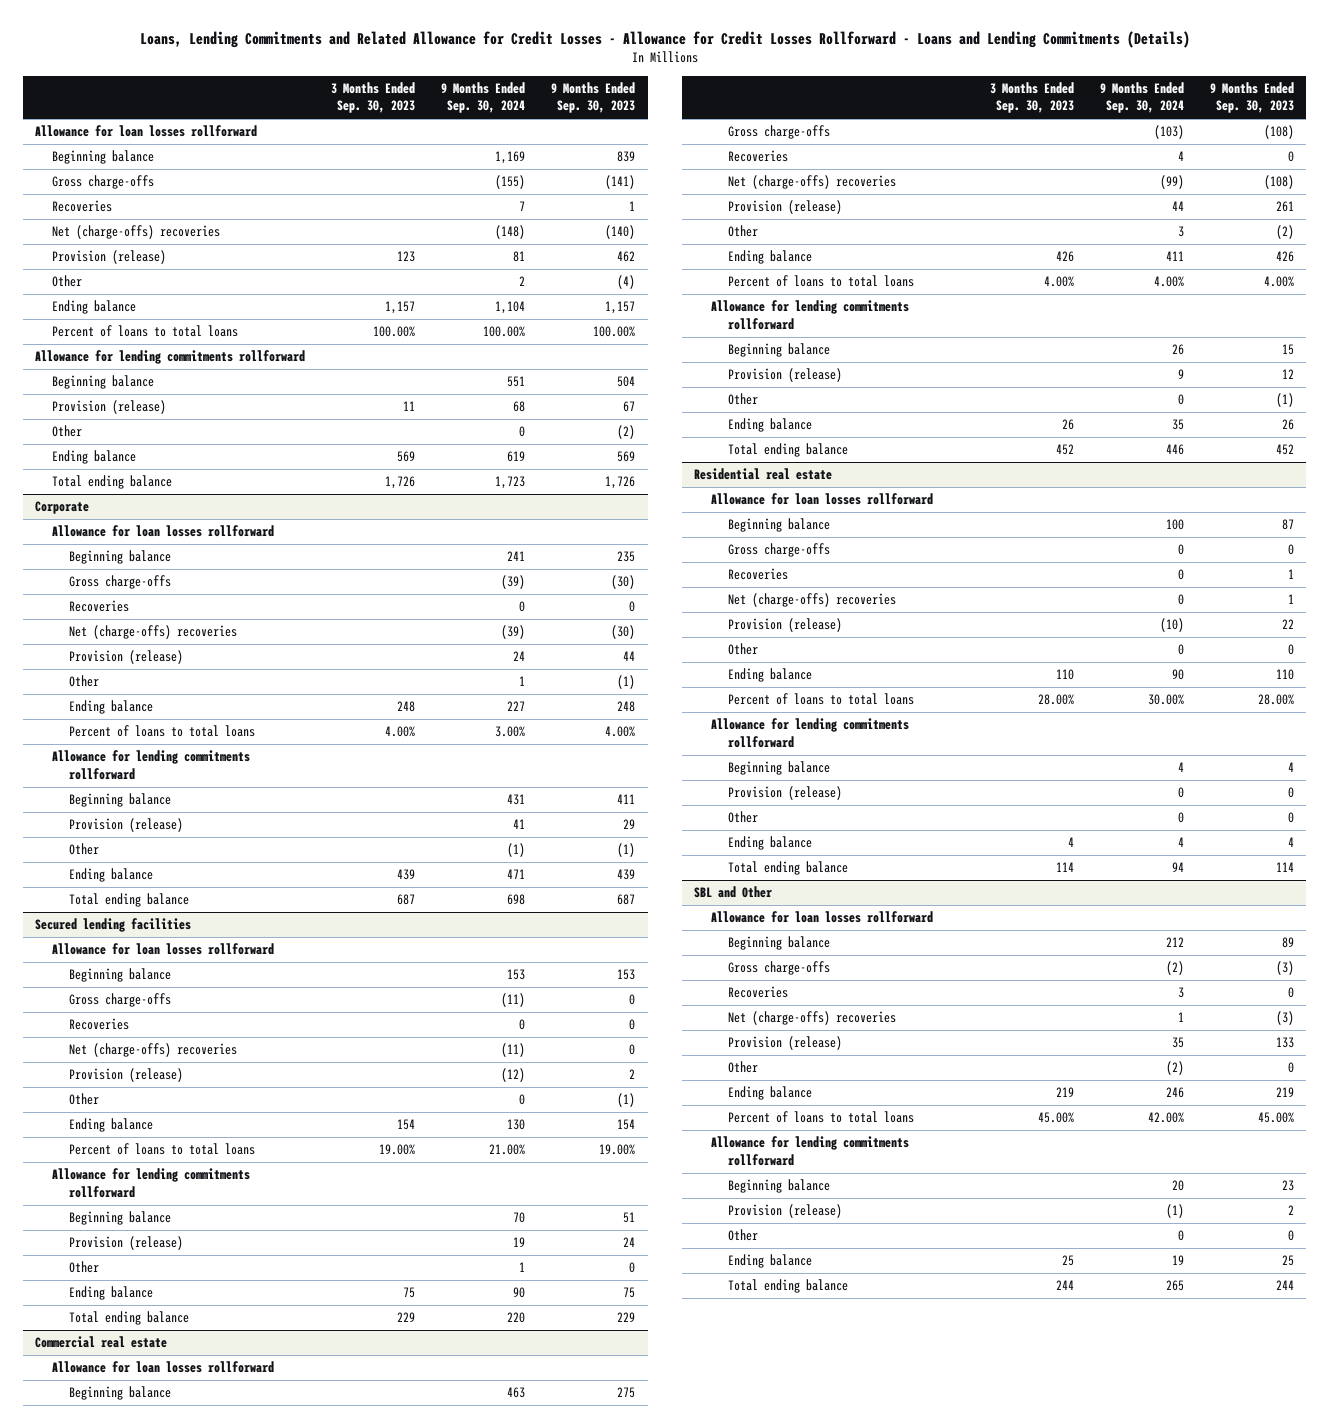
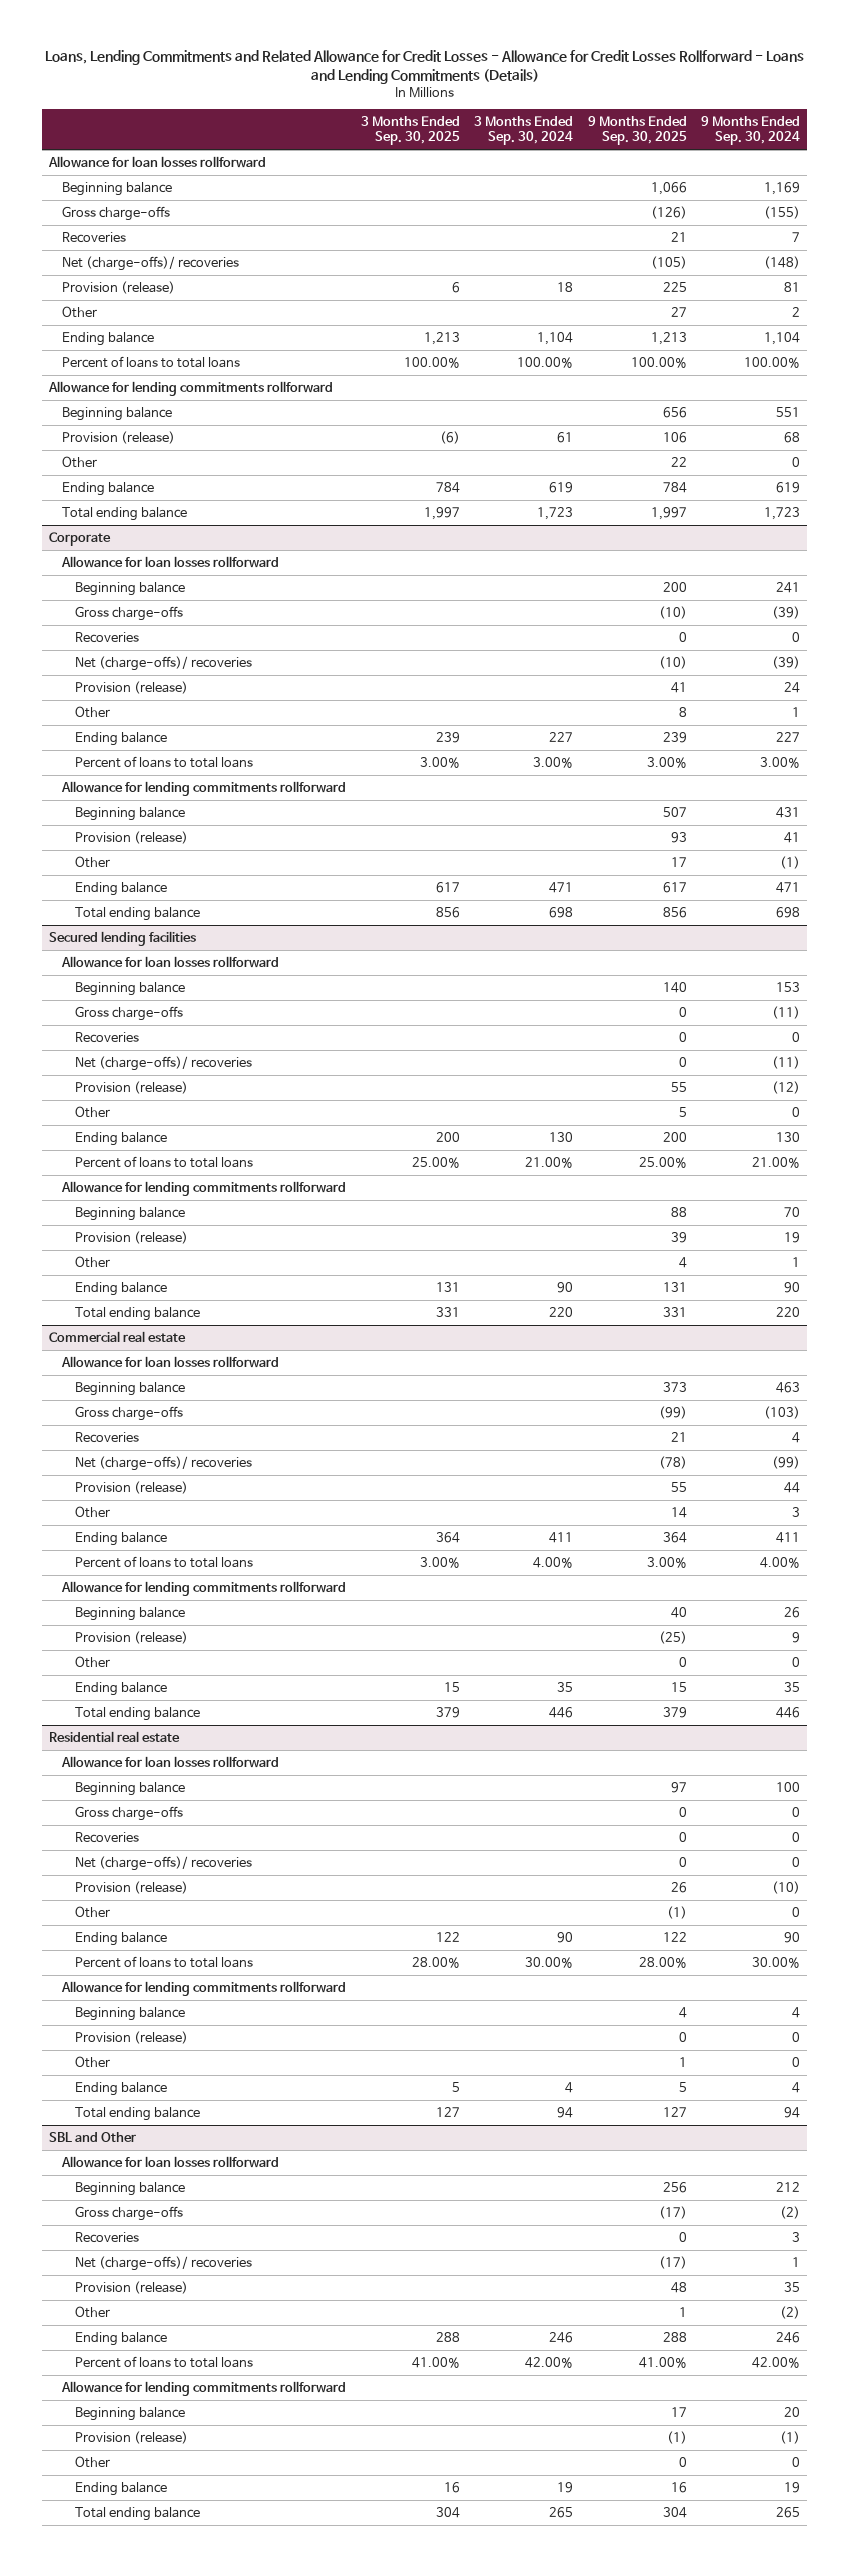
[331,82,416,114] 3 Months Ended Sep. 30, 2023 -> none
[550,82,635,114] 9 Months Ended Sep. 30, 2023 -> none
none -> [360,115,460,146] 3 Months Ended Sep. 30, 2025
none -> [474,115,574,146] 3 Months Ended Sep. 30, 2024
none -> [587,115,687,146] 9 Months Ended Sep. 30, 2025
[52,225,221,240] Net (charge-offs) recoveries -> [62,255,240,271] Net (charge-offs)/ recoveries
[68,625,237,640] Net (charge-offs) recoveries -> [75,655,253,671] Net (charge-offs)/ recoveries
[68,1043,237,1058] Net (charge-offs) recoveries -> [75,1055,253,1071] Net (charge-offs)/ recoveries
[727,175,896,190] Net (charge-offs) recoveries -> [75,1455,253,1471] Net (charge-offs)/ recoveries
[727,593,896,608] Net (charge-offs) recoveries -> [75,1855,253,1871] Net (charge-offs)/ recoveries
[727,1011,896,1026] Net (charge-offs) recoveries -> [75,2255,253,2271] Net (charge-offs)/ recoveries

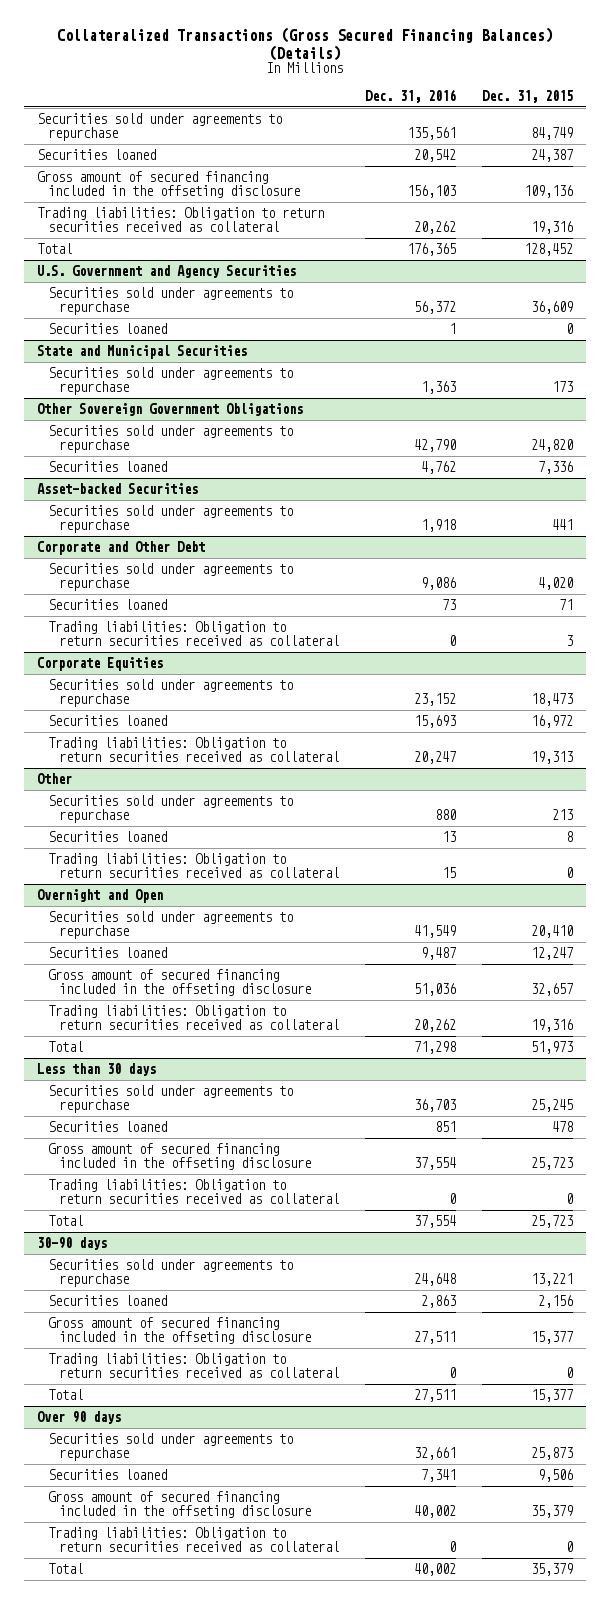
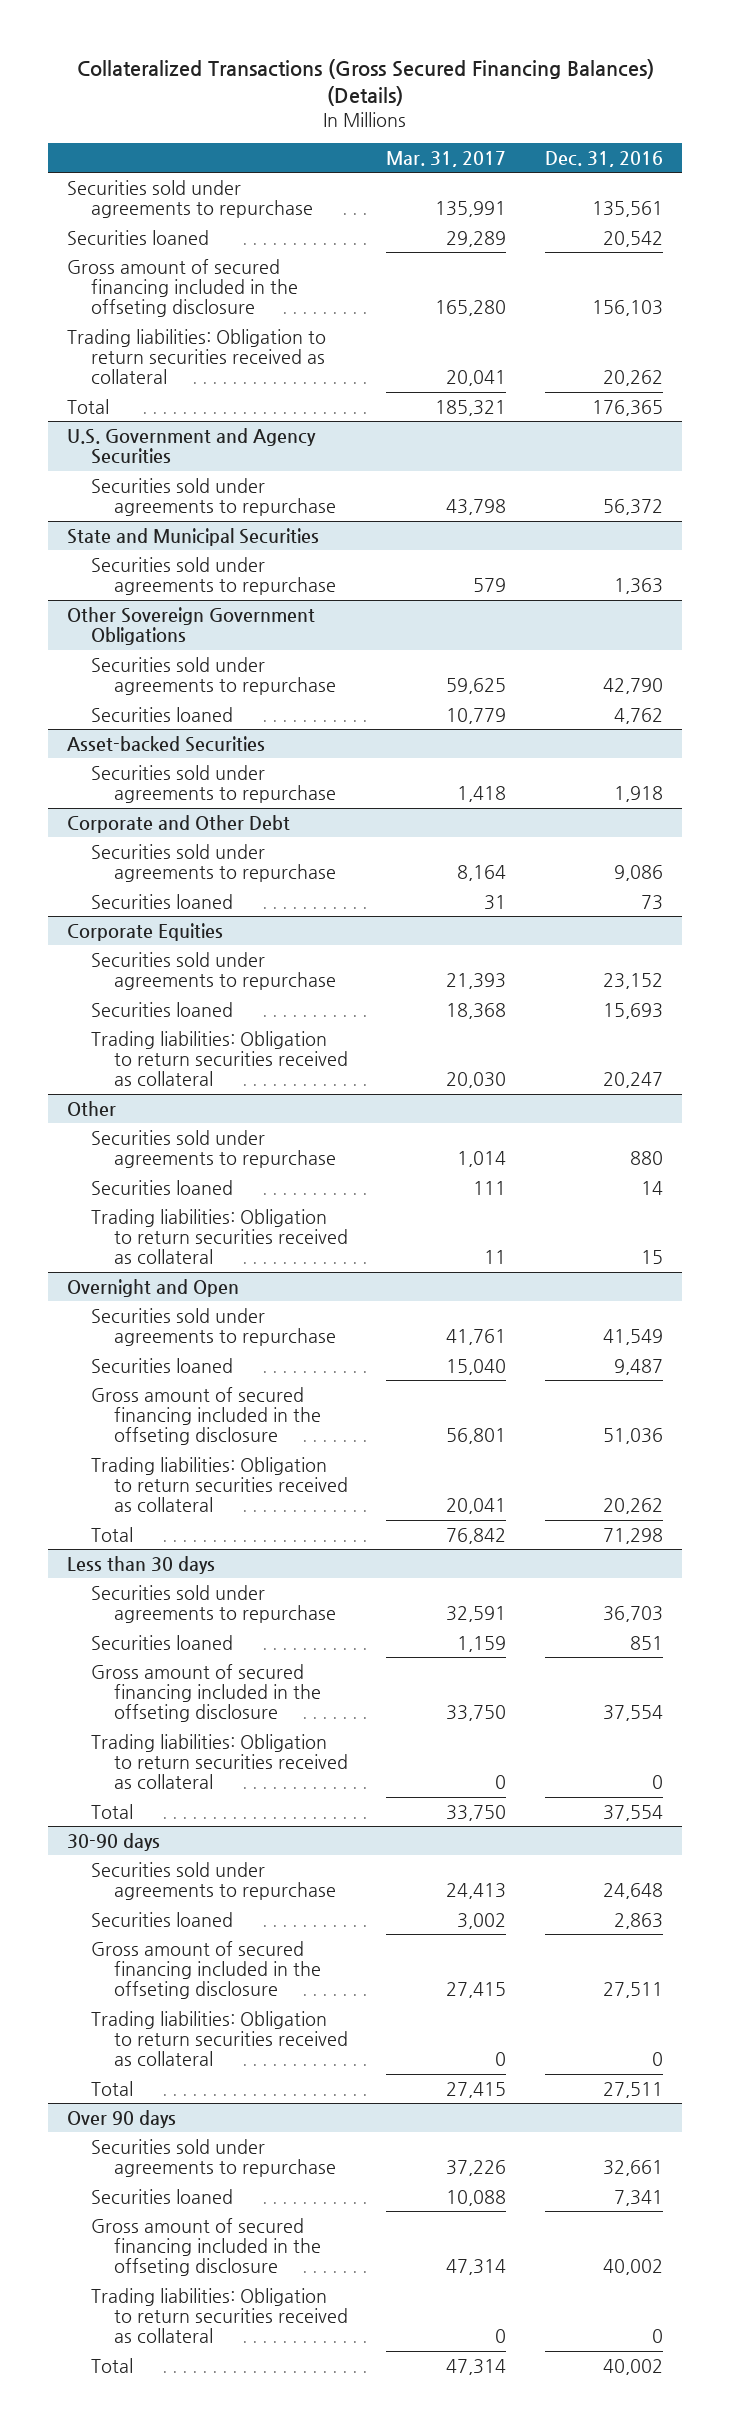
[481,89,573,103] Dec. 31, 2015 -> none
none -> [386,150,507,167] Mar. 31, 2017
[48,323,168,335] Securities loaned -> none
[48,621,340,647] Trading liabilities: Obligation to return securities received as collateral -> none
[442,831,457,843] 13 -> [640,1180,663,1195] 14

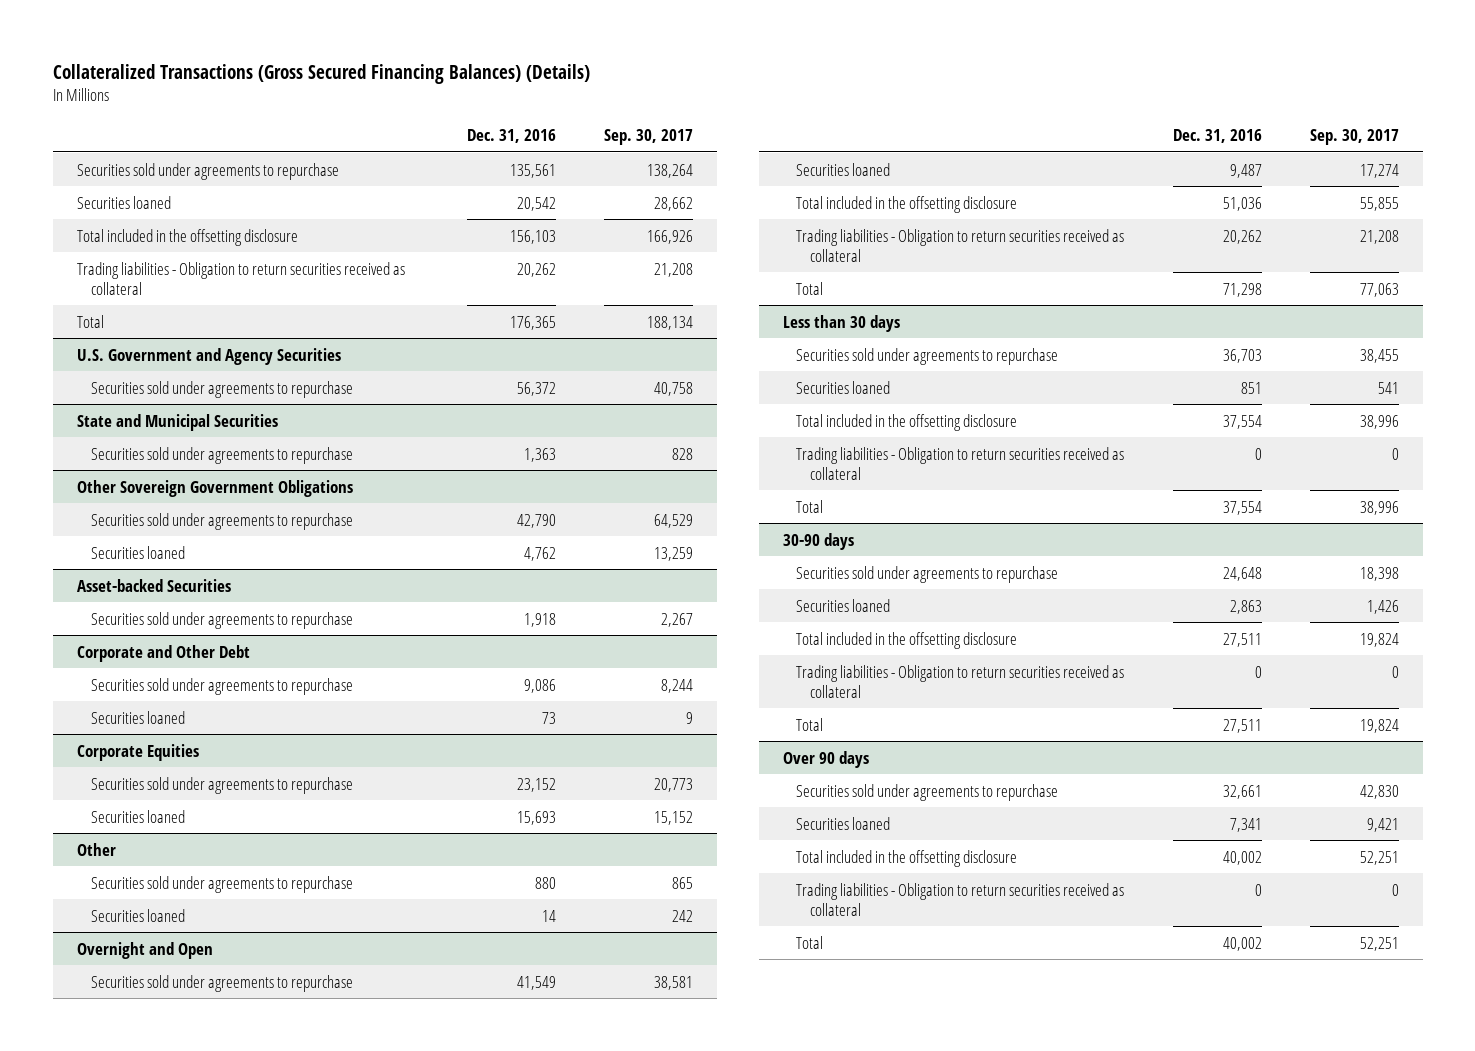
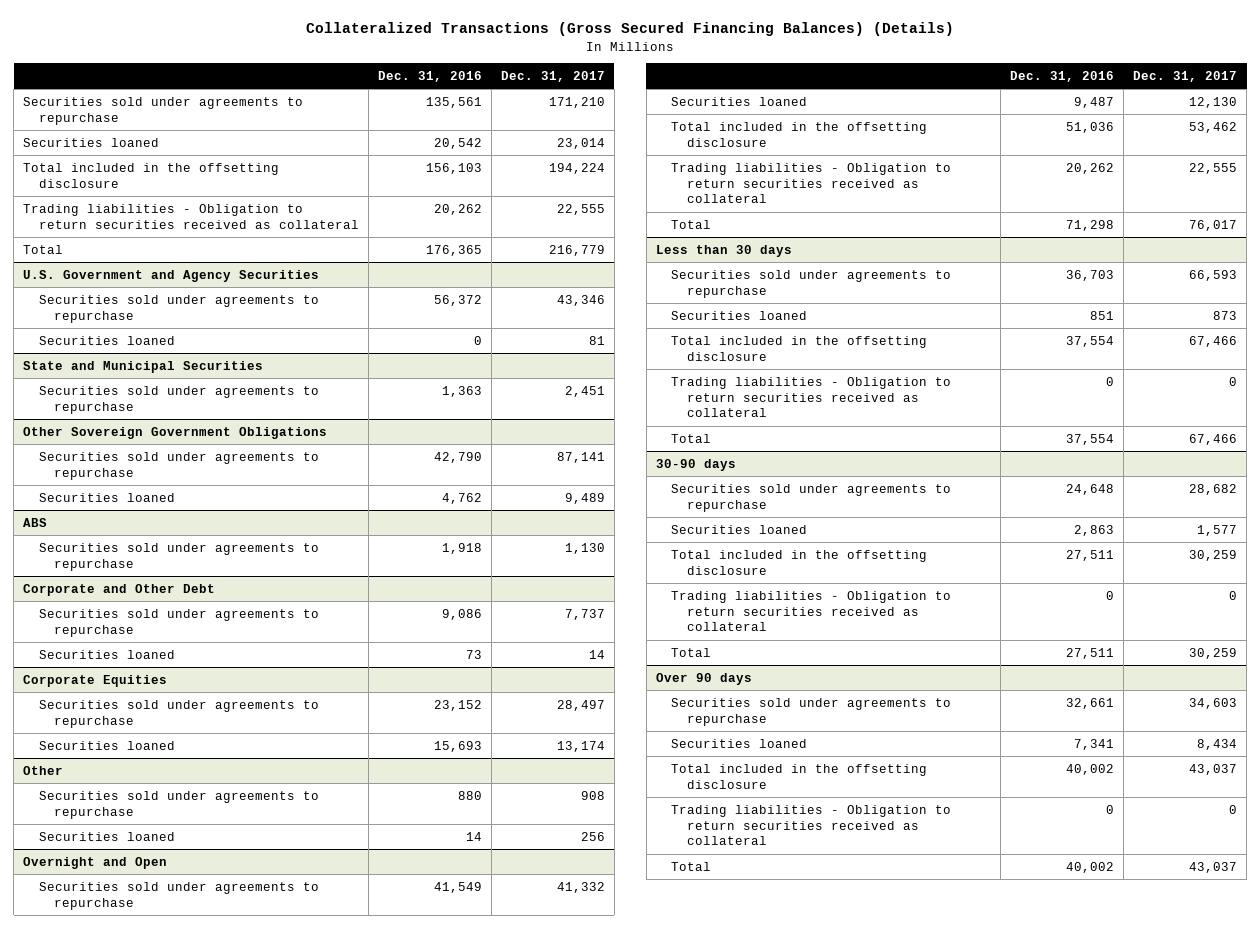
[603,128,693,145] Sep. 30, 2017 -> none
none -> [500,71,605,83] Dec. 31, 2017
none -> [38,335,175,345] Securities loaned
[76,578,231,592] Asset-backed Securities -> [23,517,48,527] ABS

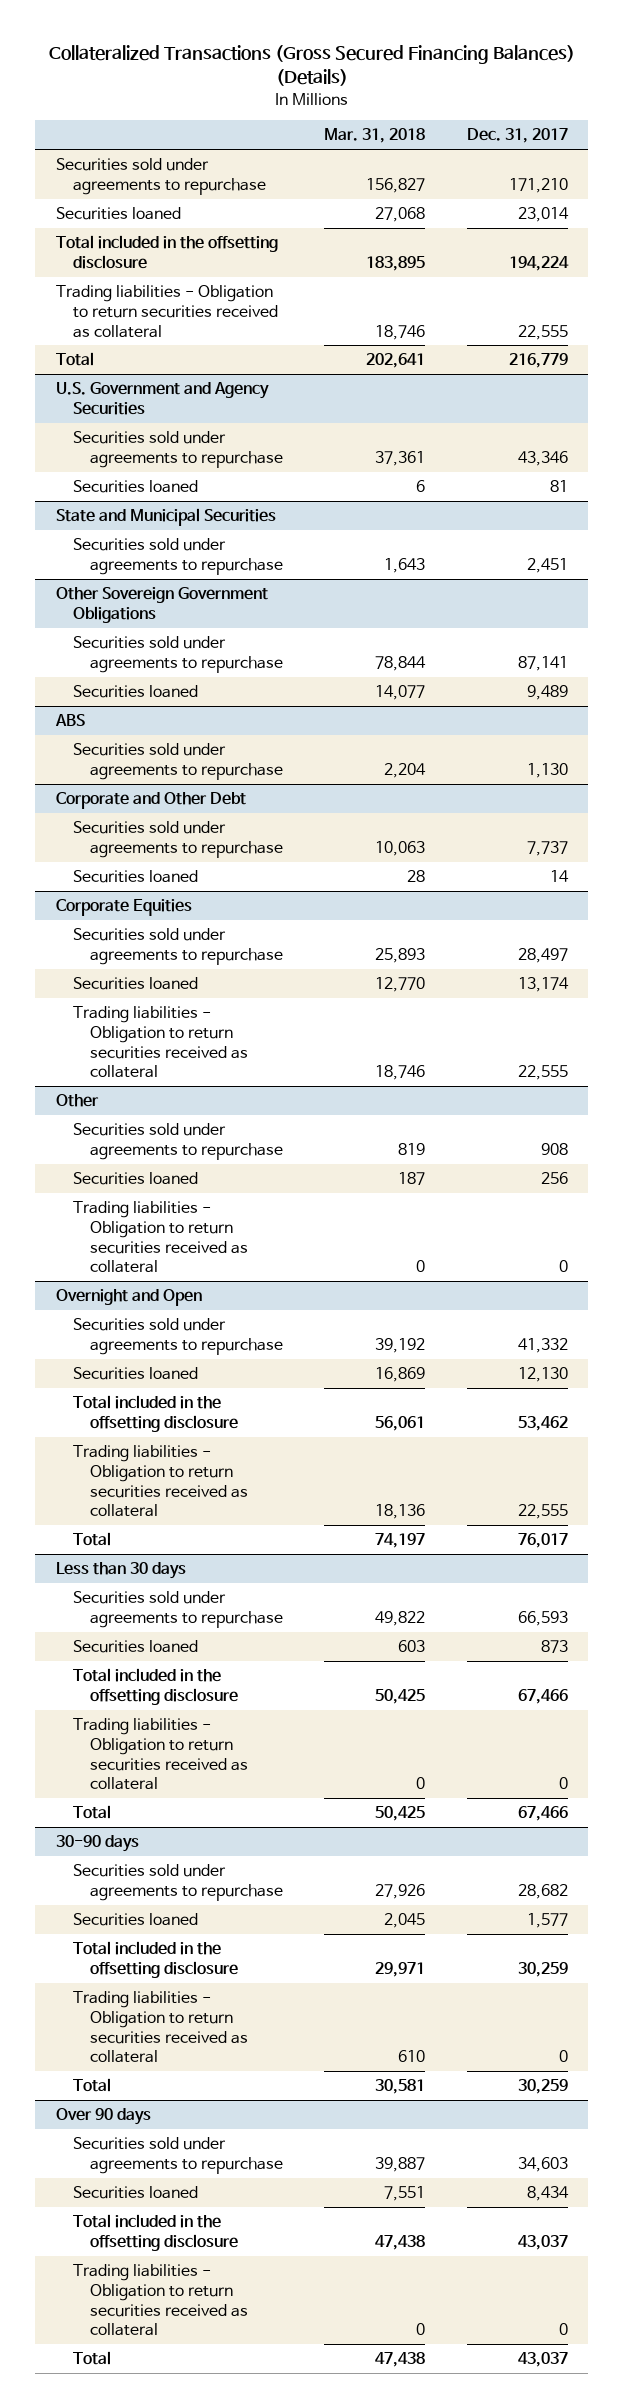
[377,71,482,83] Dec. 31, 2016 -> none
none -> [324,128,426,144] Mar. 31, 2018
none -> [72,1006,248,1079] Trading liabilities - Obligation to return securities received as collateral
none -> [72,1201,248,1274] Trading liabilities - Obligation to return securities received as collateral

